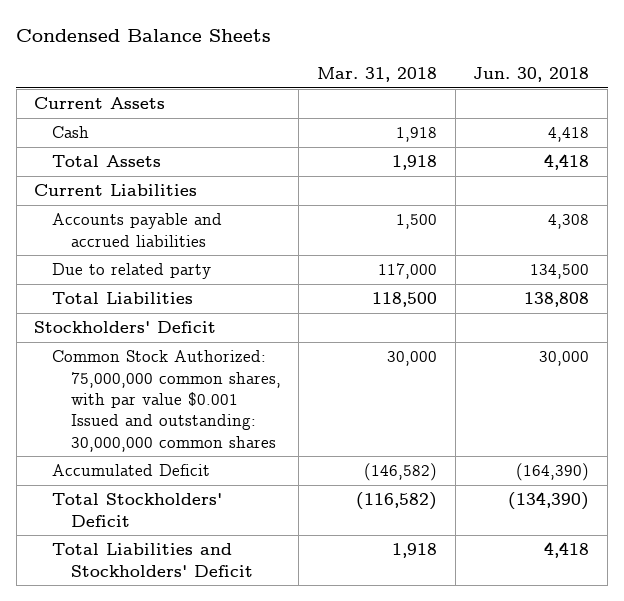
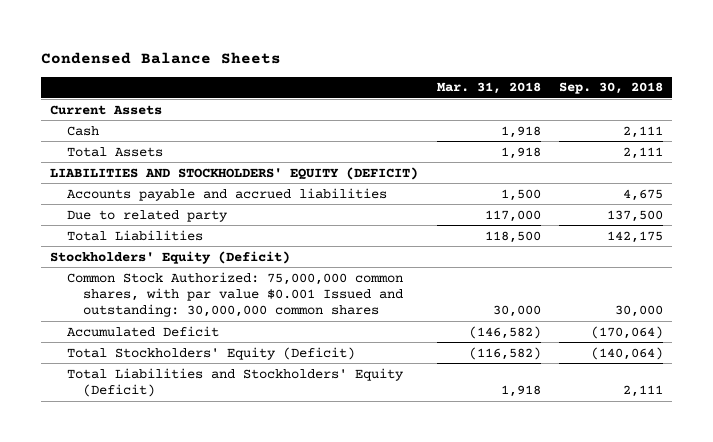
[473,66,590,82] Jun. 30, 2018 -> none
none -> [558,82,663,95] Sep. 30, 2018
[34,184,198,197] Current Liabilities -> none
none -> [50,166,419,180] LIABILITIES AND STOCKHOLDERS' EQUITY (DEFICIT)
[34,321,217,334] Stockholders' Deficit -> [50,250,291,264] Stockholders' Equity (Deficit)
[52,493,223,527] Total Stockholders' Deficit -> [66,346,355,360] Total Stockholders' Equity (Deficit)
[52,543,253,577] Total Liabilities and Stockholders' Deficit -> [66,367,404,398] Total Liabilities and Stockholders' Equity (Deficit)

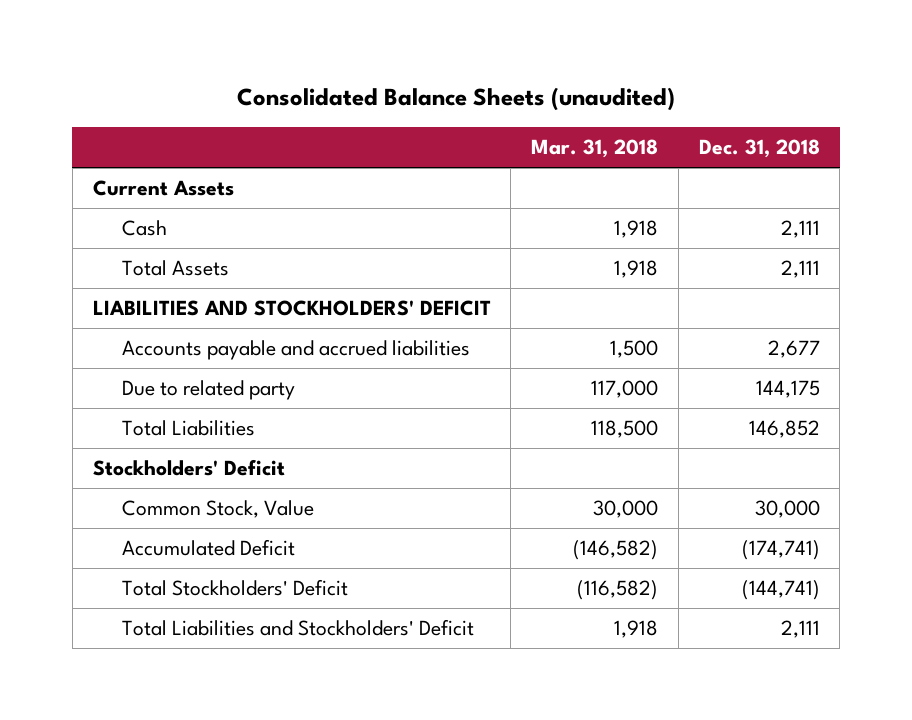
[41,51,282,64] Condensed Balance Sheets -> [237,87,676,112] Consolidated Balance Sheets (unaudited)
[558,82,663,95] Sep. 30, 2018 -> none
none -> [698,138,820,158] Dec. 31, 2018
[50,166,419,180] LIABILITIES AND STOCKHOLDERS' EQUITY (DEFICIT) -> [92,300,491,317] LIABILITIES AND STOCKHOLDERS' DEFICIT
[50,250,291,264] Stockholders' Equity (Deficit) -> [92,459,285,477] Stockholders' Deficit
[66,271,404,318] Common Stock Authorized: 75,000,000 common shares, with par value $0.001 Issued and outstanding: 30,000,000 common shares -> [122,500,315,519] Common Stock, Value
[66,346,355,360] Total Stockholders' Equity (Deficit) -> [122,579,349,597] Total Stockholders' Deficit
[66,367,404,398] Total Liabilities and Stockholders' Equity (Deficit) -> [122,619,475,637] Total Liabilities and Stockholders' Deficit

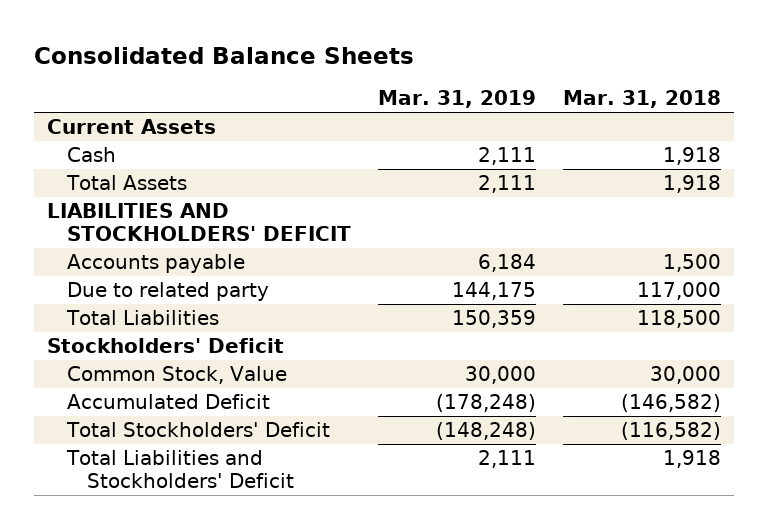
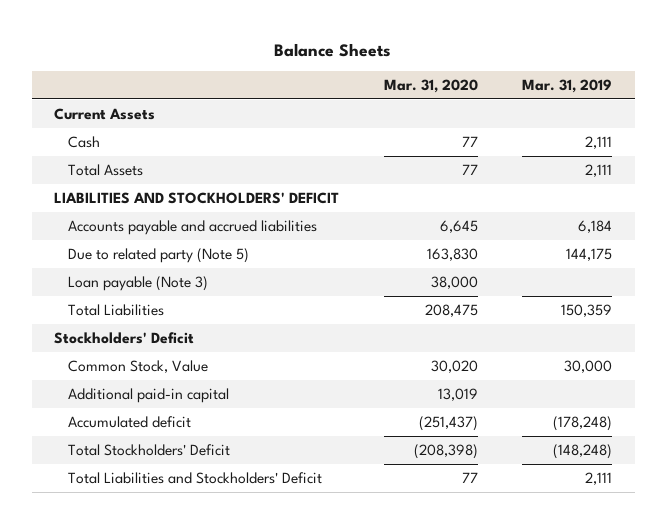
[34,47,415,65] Consolidated Balance Sheets -> [274,42,392,57] Balance Sheets
[562,89,721,108] Mar. 31, 2018 -> none
none -> [383,79,478,94] Mar. 31, 2020
[67,254,246,274] Accounts payable -> [68,219,318,235] Accounts payable and accrued liabilities
[67,282,270,302] Due to related party -> [68,247,250,263] Due to related party (Note 5)
none -> [68,275,209,291] Loan payable (Note 3)
none -> [68,387,230,403] Additional paid-in capital
[67,394,271,410] Accumulated Deficit -> [68,415,192,428] Accumulated deficit

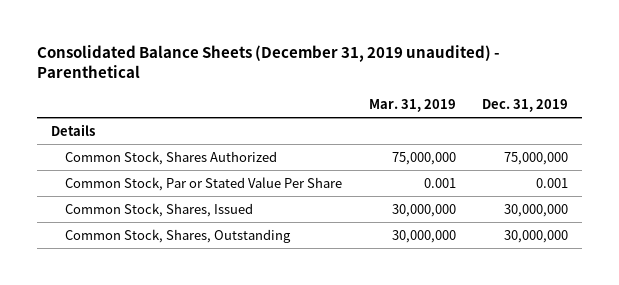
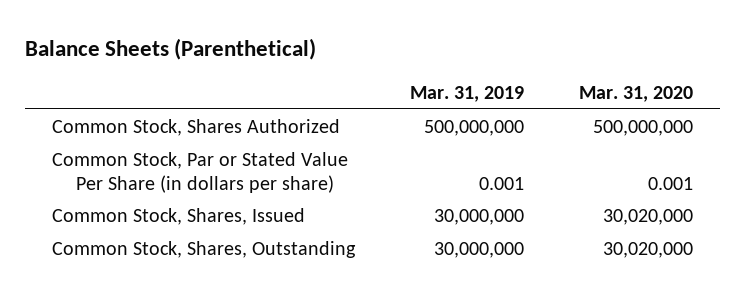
[37,44,501,79] Consolidated Balance Sheets (December 31, 2019 unaudited) - Parenthetical -> [25,38,317,61] Balance Sheets (Parenthetical)
[482,99,569,113] Dec. 31, 2019 -> none
none -> [578,85,693,102] Mar. 31, 2020
[50,123,95,136] Details -> none
[391,151,456,165] 75,000,000 -> [424,119,525,136] 500,000,000
[65,176,343,191] Common Stock, Par or Stated Value Per Share -> [52,151,349,193] Common Stock, Par or Stated Value Per Share (in dollars per share)

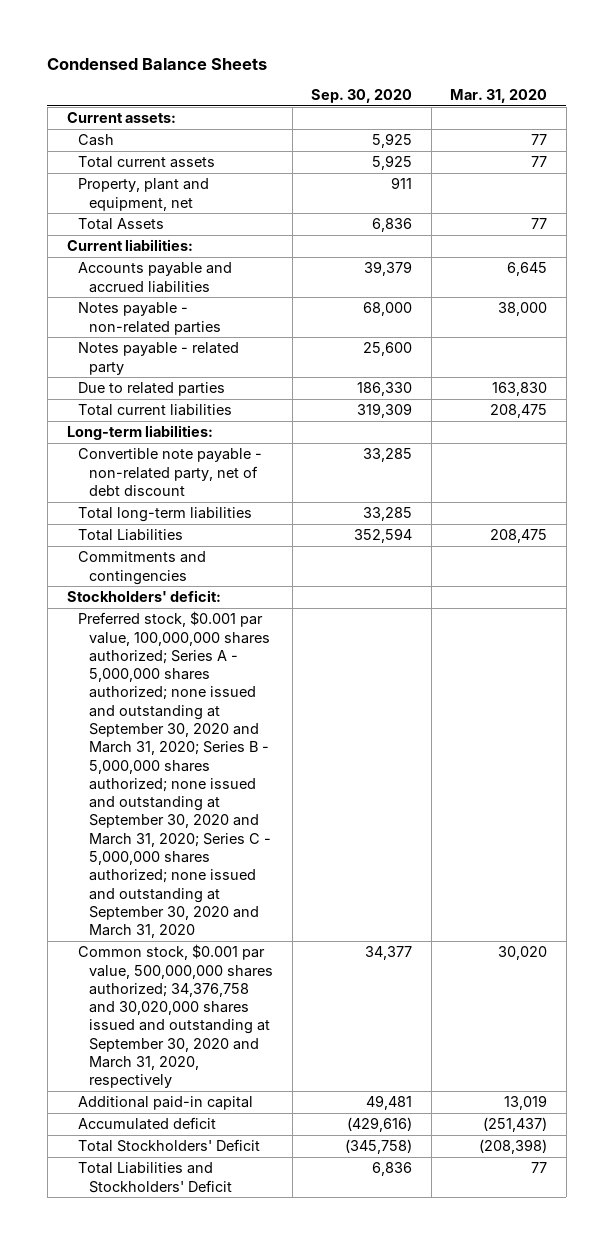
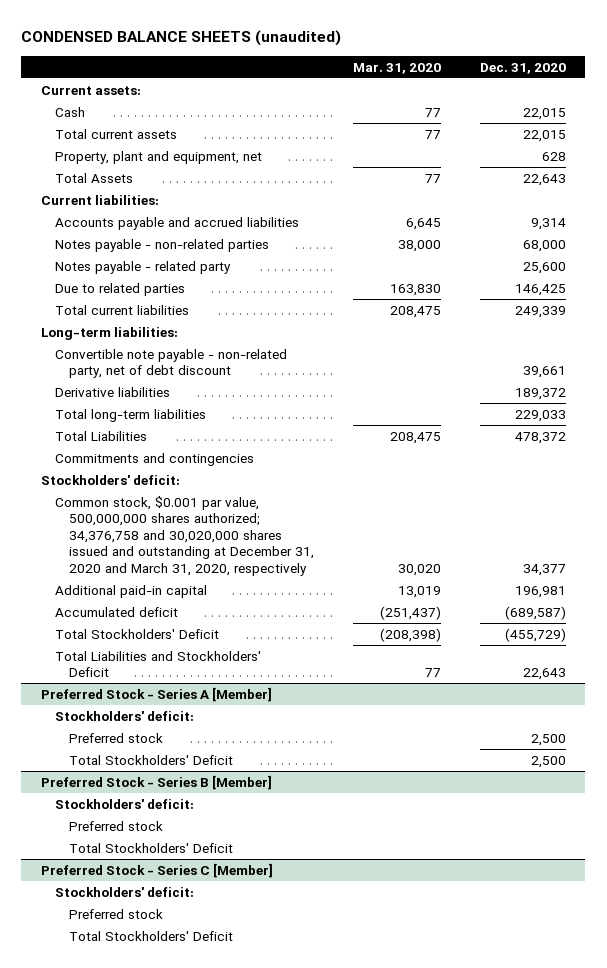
[47,57,268,70] Condensed Balance Sheets -> [21,30,342,47] CONDENSED BALANCE SHEETS (unaudited)
[311,89,413,104] Sep. 30, 2020 -> none
none -> [479,62,566,74] Dec. 31, 2020
none -> [54,386,170,397] Derivative liabilities
[77,611,272,939] Preferred stock, $0.001 par value, 100,000,000 shares authorized; Series A - 5,000,000 shares authorized; none issued and outstanding at September 30, 2020 and March 31, 2020; Series B - 5,000,000 shares authorized; none issued and outstanding at September 30, 2020 and March 31, 2020; Series C - 5,000,000 shares authorized; none issued and outstanding at September 30, 2020 and March 31, 2020 -> none
[77,944,274,1089] Common stock, $0.001 par value, 500,000,000 shares authorized; 34,376,758 and 30,020,000 shares issued and outstanding at September 30, 2020 and March 31, 2020, respectively -> [54,495,315,576] Common stock, $0.001 par value, 500,000,000 shares authorized; 34,376,758 and 30,020,000 shares issued and outstanding at December 31, 2020 and March 31, 2020, respectively
none -> [40,686,272,702] Preferred Stock - Series A [Member]
none -> [54,710,194,721] Stockholders' deficit:
none -> [69,732,164,743] Preferred stock
none -> [69,754,234,765] Total Stockholders' Deficit
none -> [40,774,272,790] Preferred Stock - Series B [Member]
none -> [54,798,194,809] Stockholders' deficit:
none -> [69,820,164,831] Preferred stock
none -> [69,842,234,853] Total Stockholders' Deficit
none -> [40,862,273,878] Preferred Stock - Series C [Member]
none -> [54,886,194,897] Stockholders' deficit:
none -> [69,908,164,919] Preferred stock
none -> [69,930,234,941] Total Stockholders' Deficit

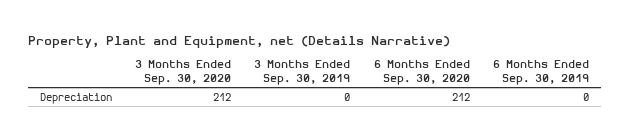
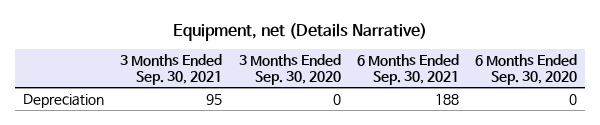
[28,35,451,48] Property, Plant and Equipment, net (Details Narrative) -> [173,22,428,41] Equipment, net (Details Narrative)
[254,60,351,85] 3 Months Ended Sep. 30, 2019 -> none
[493,60,590,85] 6 Months Ended Sep. 30, 2019 -> none
none -> [120,54,223,86] 3 Months Ended Sep. 30, 2021
none -> [356,54,459,86] 6 Months Ended Sep. 30, 2021
[213,93,232,102] 212 -> [332,93,341,105] 0
[451,93,470,102] 212 -> [569,93,578,105] 0

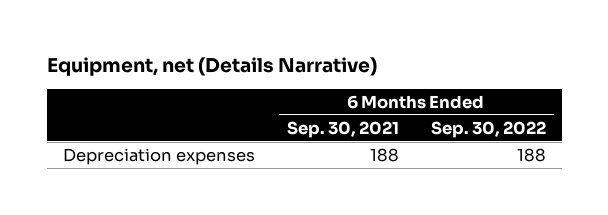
[120,54,223,86] 3 Months Ended Sep. 30, 2021 -> none
[238,54,341,86] 3 Months Ended Sep. 30, 2020 -> none
[475,54,578,86] 6 Months Ended Sep. 30, 2020 -> none
none -> [430,120,546,138] Sep. 30, 2022
[23,93,105,108] Depreciation -> [62,148,255,166] Depreciation expenses

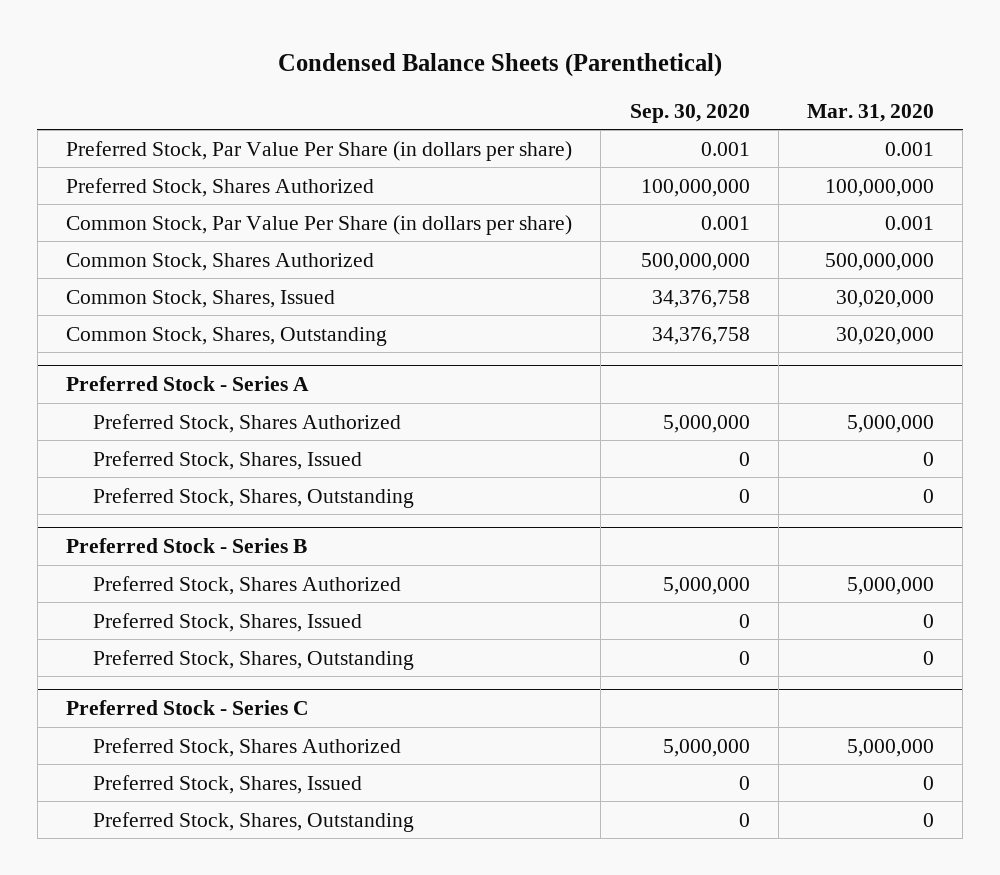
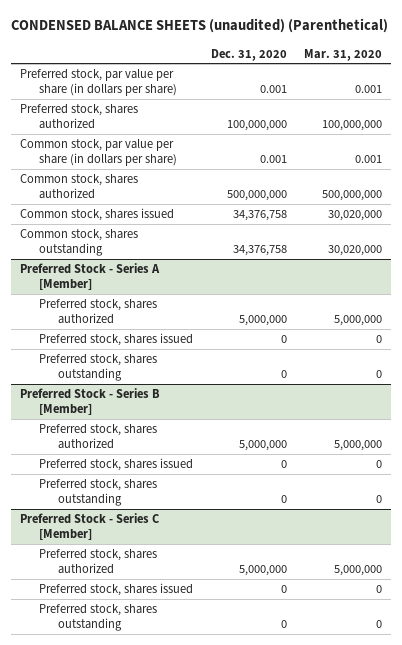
[278,52,723,77] Condensed Balance Sheets (Parenthetical) -> [10,18,388,34] CONDENSED BALANCE SHEETS (unaudited) (Parenthetical)
[629,103,750,123] Sep. 30, 2020 -> none
none -> [210,48,287,61] Dec. 31, 2020
[66,140,573,161] Preferred Stock, Par Value Per Share (in dollars per share) -> [19,69,177,97] Preferred stock, par value per share (in dollars per share)
[66,177,375,197] Preferred Stock, Shares Authorized -> [19,104,138,130] Preferred stock, shares authorized
[66,214,573,235] Common Stock, Par Value Per Share (in dollars per share) -> [19,139,177,167] Common stock, par value per share (in dollars per share)
[66,252,375,271] Common Stock, Shares Authorized -> [19,174,138,200] Common stock, shares authorized
[66,289,336,308] Common Stock, Shares, Issued -> [19,208,174,222] Common stock, shares issued
[66,326,388,346] Common Stock, Shares, Outstanding -> [19,229,138,257] Common stock, shares outstanding
[66,376,310,392] Preferred Stock - Series A -> [19,263,160,291] Preferred Stock - Series A [Member]
[92,413,401,433] Preferred Stock, Shares Authorized -> [38,299,157,325] Preferred stock, shares authorized
[92,450,362,470] Preferred Stock, Shares, Issued -> [38,333,193,347] Preferred stock, shares issued
[92,487,414,508] Preferred Stock, Shares, Outstanding -> [38,354,157,382] Preferred stock, shares outstanding
[66,538,308,554] Preferred Stock - Series B -> [19,388,160,416] Preferred Stock - Series B [Member]
[92,575,401,595] Preferred Stock, Shares Authorized -> [38,424,157,450] Preferred stock, shares authorized
[92,612,362,632] Preferred Stock, Shares, Issued -> [38,458,193,472] Preferred stock, shares issued
[92,649,414,670] Preferred Stock, Shares, Outstanding -> [38,479,157,507] Preferred stock, shares outstanding
[66,700,310,716] Preferred Stock - Series C -> [19,513,159,541] Preferred Stock - Series C [Member]
[92,737,401,757] Preferred Stock, Shares Authorized -> [38,549,157,575] Preferred stock, shares authorized
[92,774,362,794] Preferred Stock, Shares, Issued -> [38,583,193,597] Preferred stock, shares issued
[92,811,414,832] Preferred Stock, Shares, Outstanding -> [38,604,157,632] Preferred stock, shares outstanding

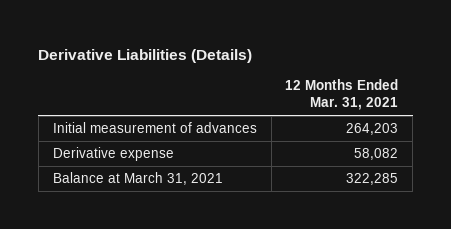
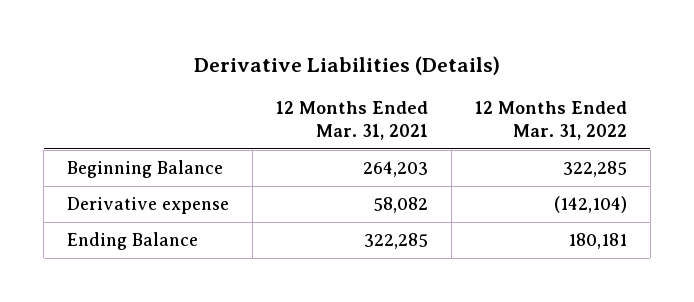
none -> [474,101,627,141] 12 Months Ended Mar. 31, 2022
[52,122,257,134] Initial measurement of advances -> [67,160,224,179] Beginning Balance
[52,172,223,186] Balance at March 31, 2021 -> [67,232,199,251] Ending Balance

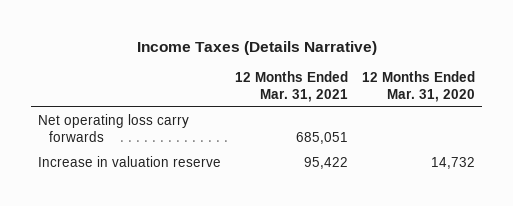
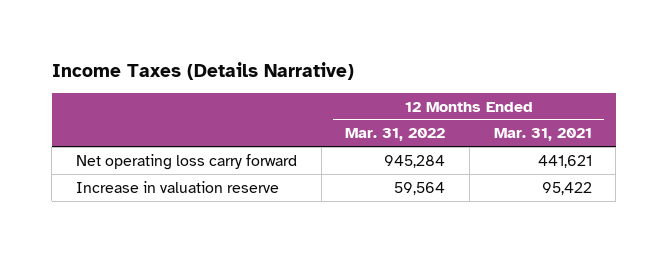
[362,71,476,102] 12 Months Ended Mar. 31, 2020 -> none
none -> [345,128,446,142] Mar. 31, 2022
[37,114,189,142] Net operating loss carry forwards -> [75,153,297,170] Net operating loss carry forward
[296,131,349,144] 685,051 -> [537,154,592,168] 441,621

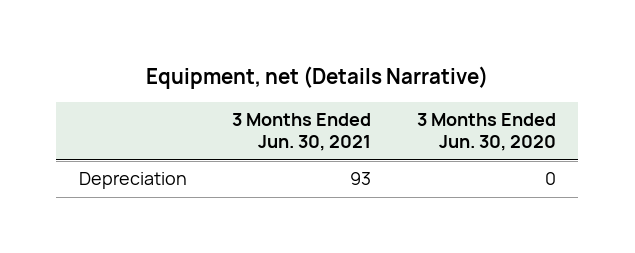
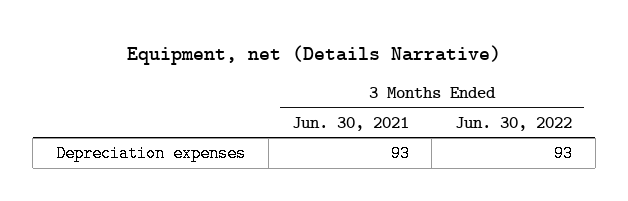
[416,113,556,152] 3 Months Ended Jun. 30, 2020 -> none
none -> [455,116,573,131] Jun. 30, 2022
[78,172,187,190] Depreciation -> [56,145,247,163] Depreciation expenses

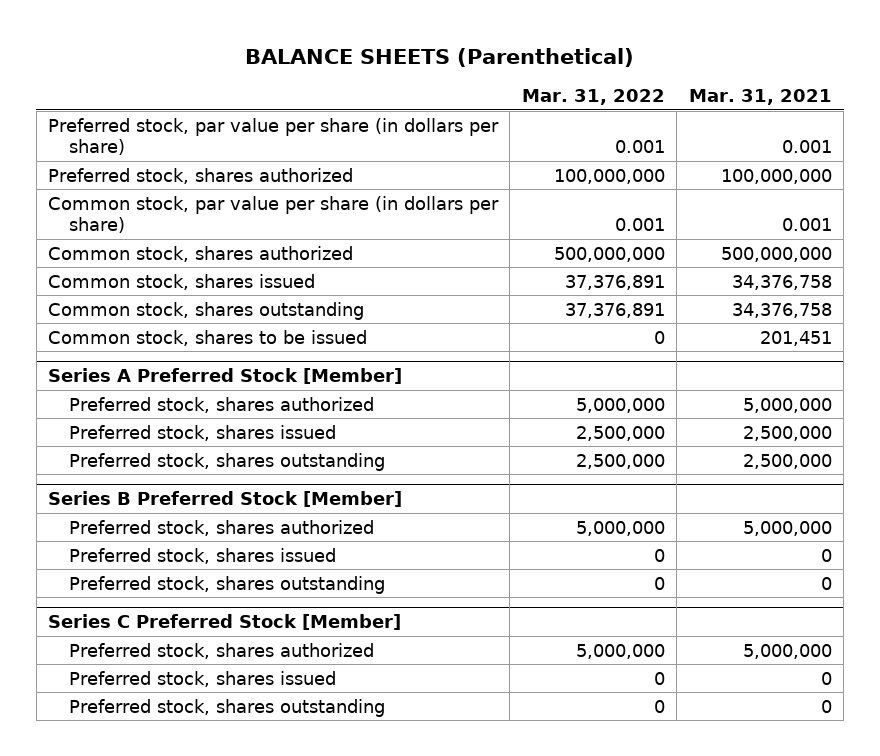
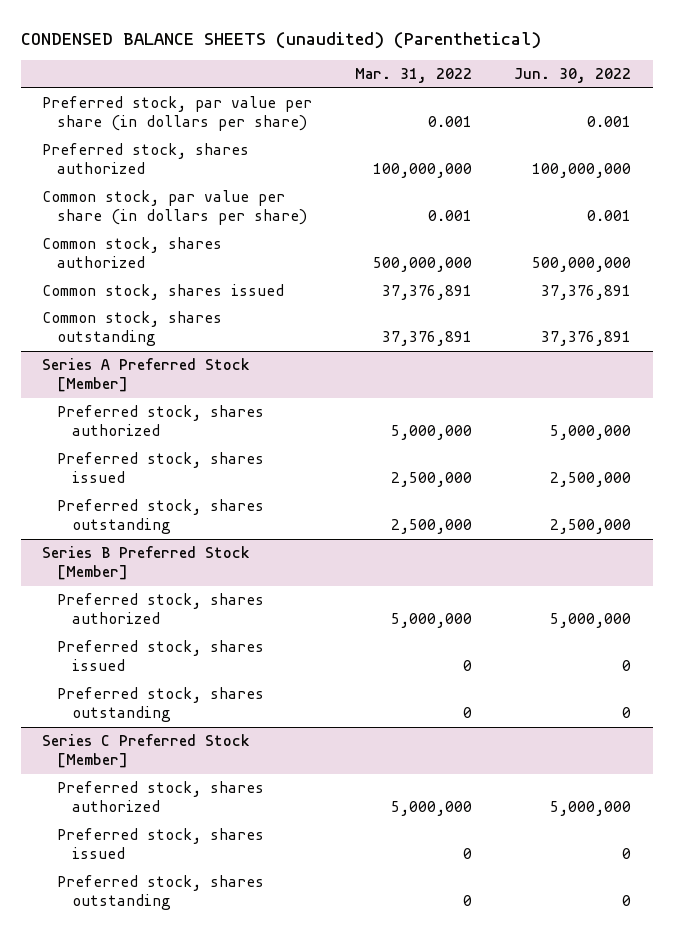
[244,47,634,67] BALANCE SHEETS (Parenthetical) -> [20,31,541,49] CONDENSED BALANCE SHEETS (unaudited) (Parenthetical)
[688,89,832,106] Mar. 31, 2021 -> none
none -> [514,68,632,84] Jun. 30, 2022
[48,329,368,346] Common stock, shares to be issued -> none

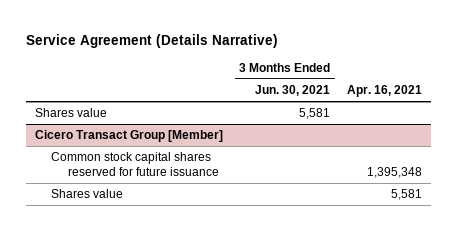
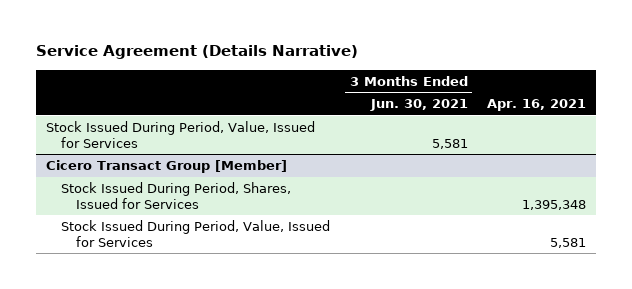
[34,108,107,118] Shares value -> [45,121,315,148] Stock Issued During Period, Value, Issued for Services
[51,152,219,177] Common stock capital shares reserved for future issuance -> [61,182,292,209] Stock Issued During Period, Shares, Issued for Services
[51,189,124,199] Shares value -> [61,220,331,247] Stock Issued During Period, Value, Issued for Services

